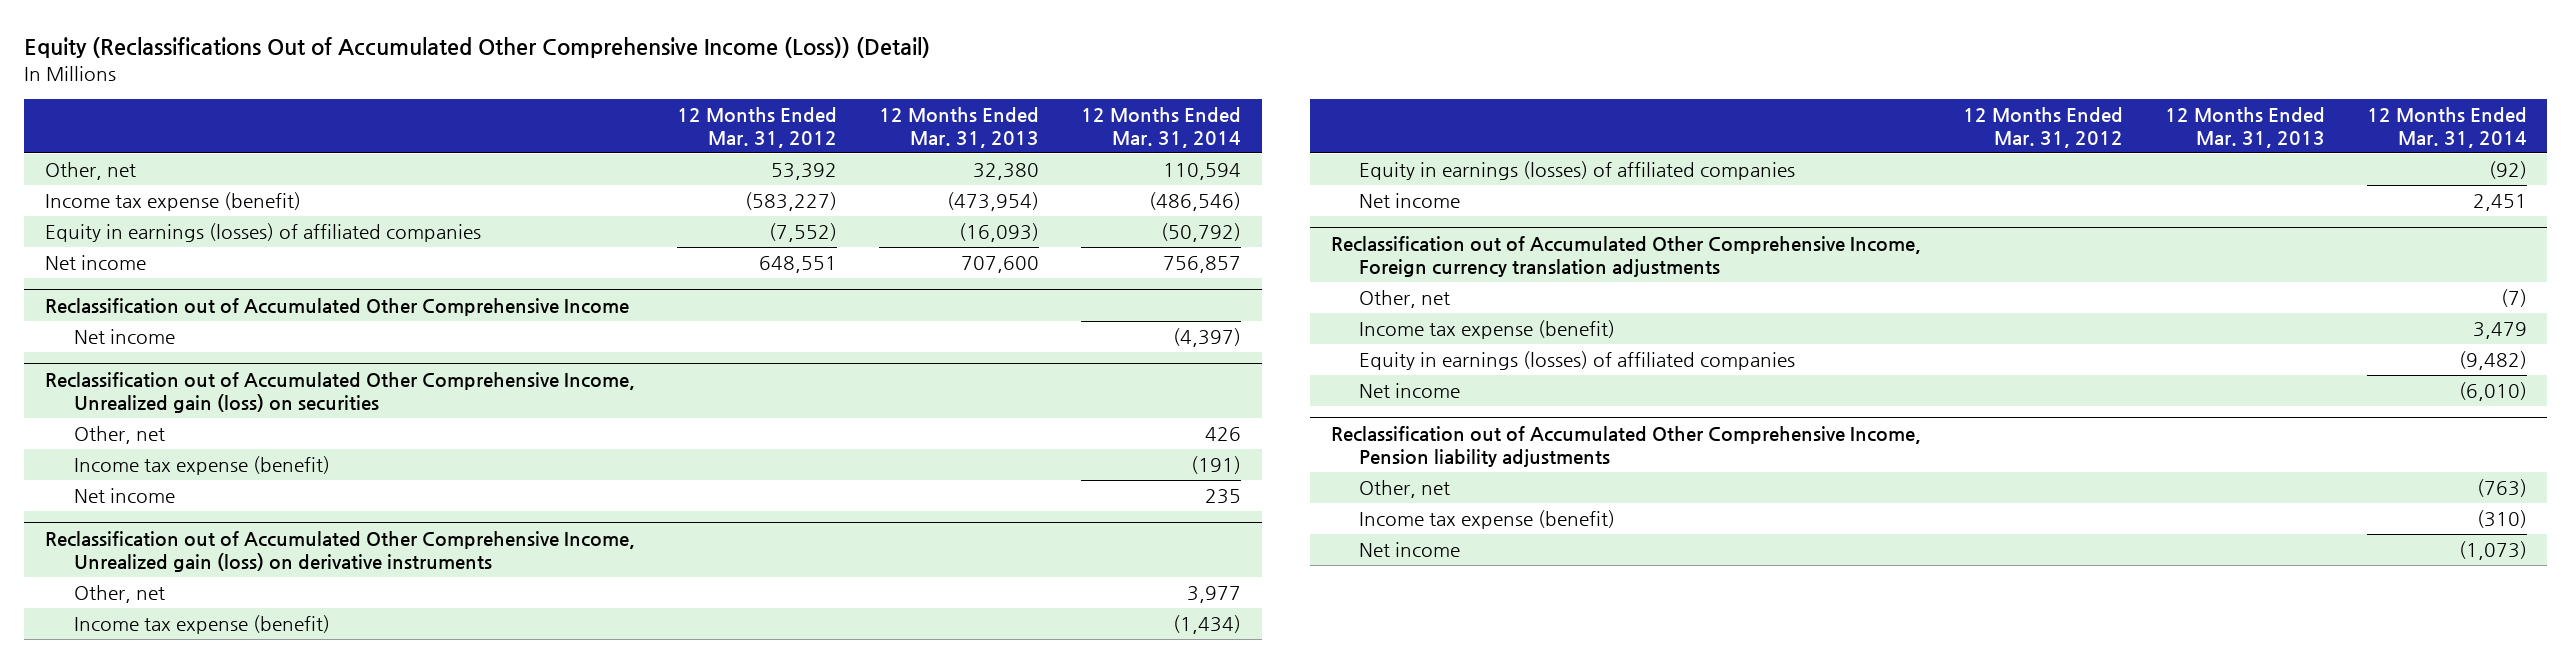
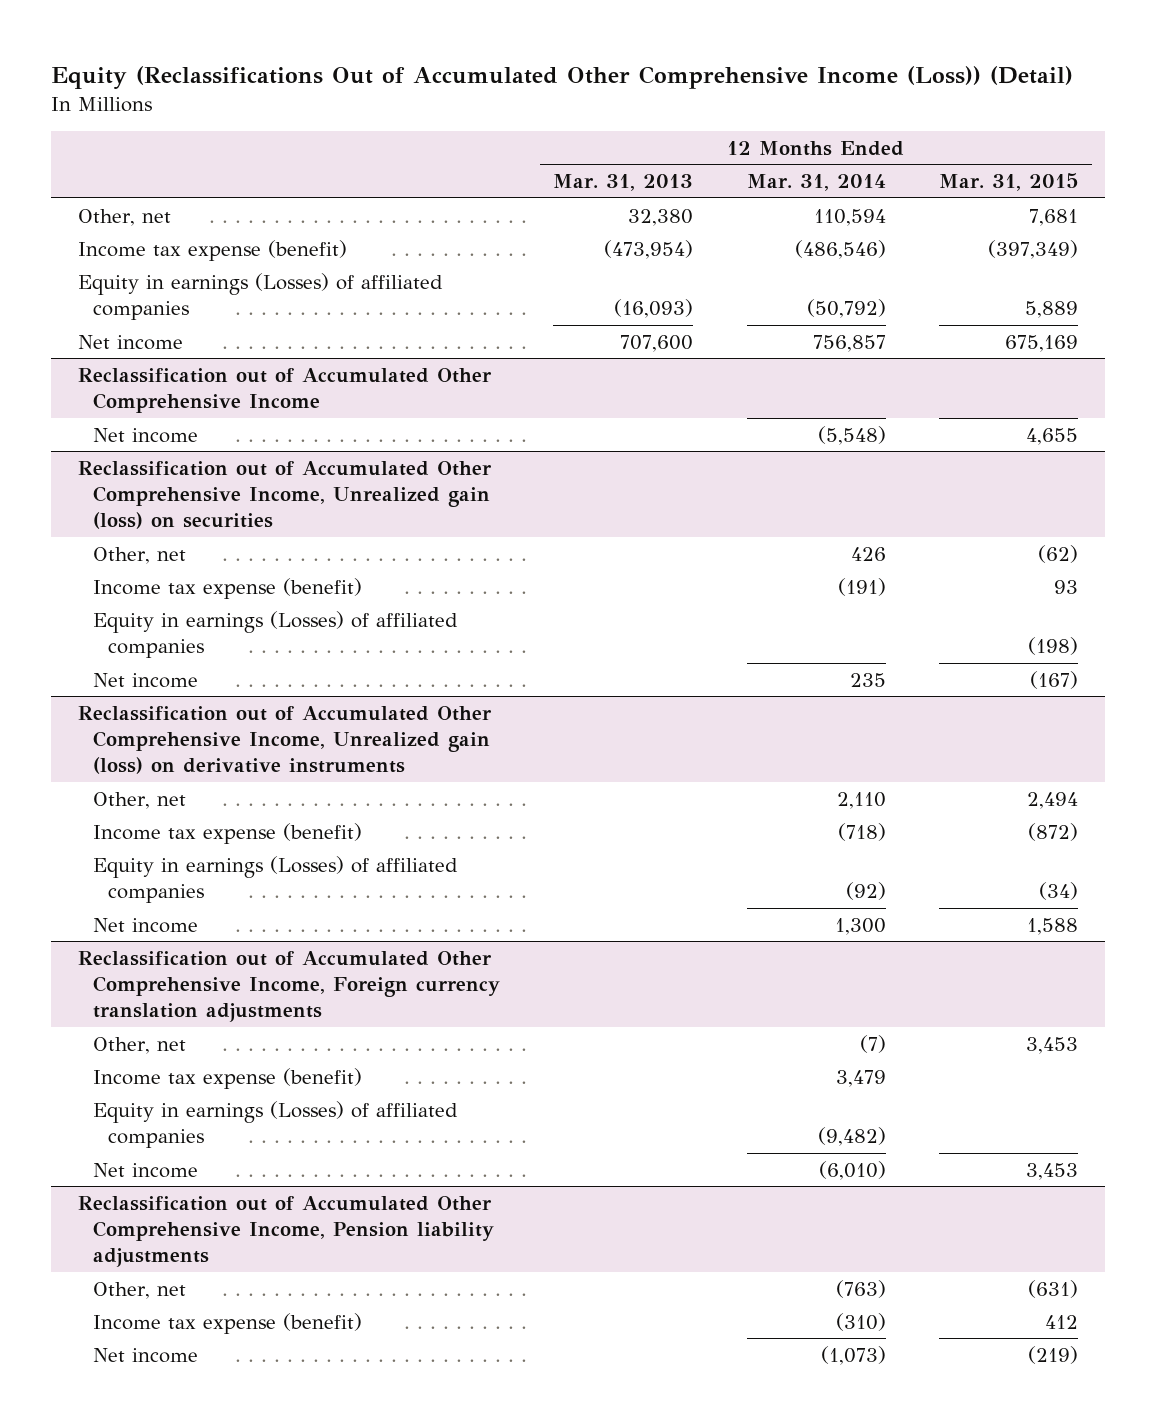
[677,106,838,149] 12 Months Ended Mar. 31, 2012 -> none
none -> [939,173,1079,192] Mar. 31, 2015
[45,223,482,243] Equity in earnings (losses) of affiliated companies -> [77,272,443,320] Equity in earnings (Losses) of affiliated companies
[1173,328,1242,348] (4,397) -> [817,425,886,445] (5,548)
none -> [93,610,459,658] Equity in earnings (Losses) of affiliated companies
[1187,586,1242,604] 3,977 -> [836,791,886,809] 2,110
[1173,615,1242,635] (1,434) -> [837,822,886,841] (718)
[1358,161,1795,181] Equity in earnings (losses) of affiliated companies -> [93,855,459,903] Equity in earnings (Losses) of affiliated companies
[2472,194,2527,212] 2,451 -> [834,917,886,935] 1,300
[1358,351,1795,371] Equity in earnings (losses) of affiliated companies -> [93,1100,459,1148] Equity in earnings (Losses) of affiliated companies

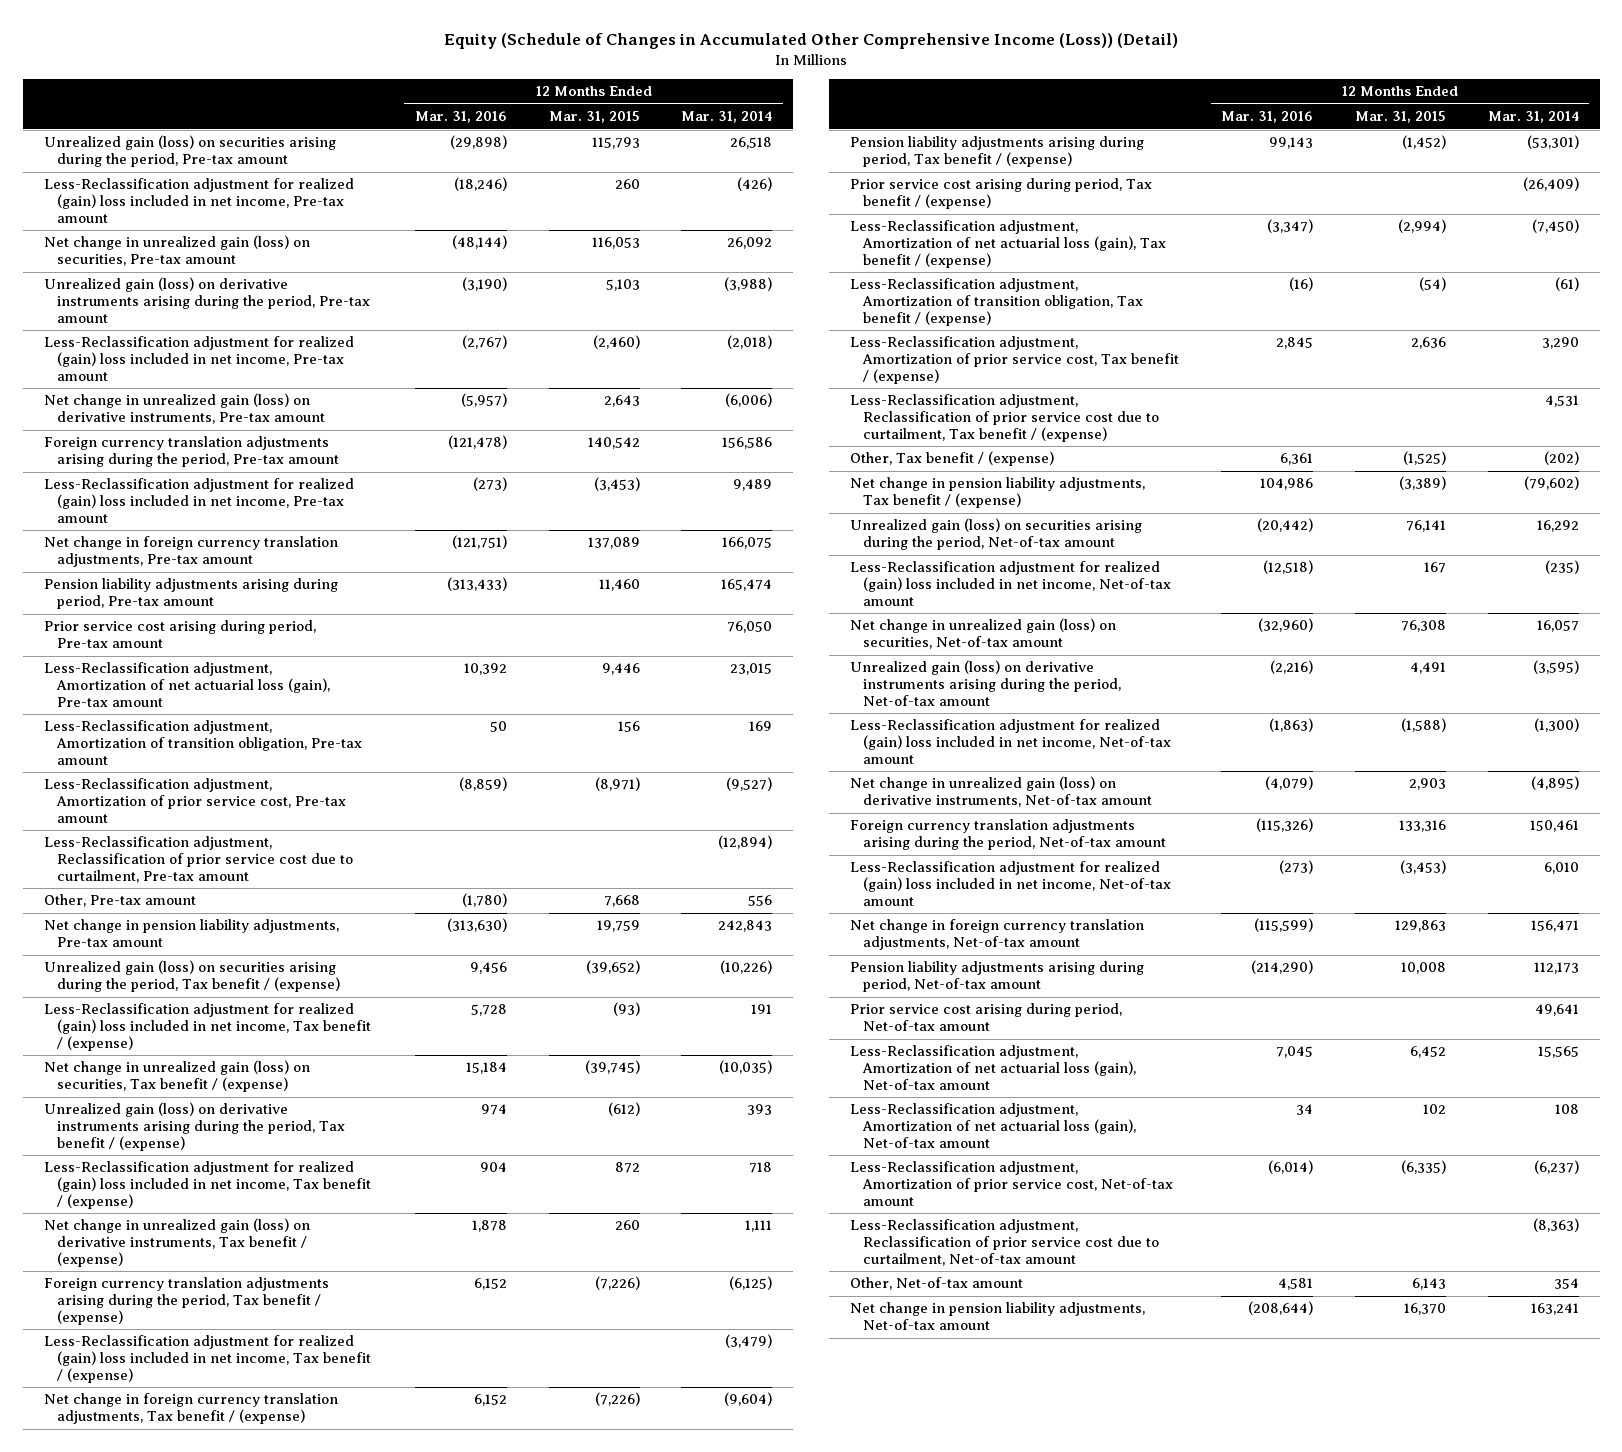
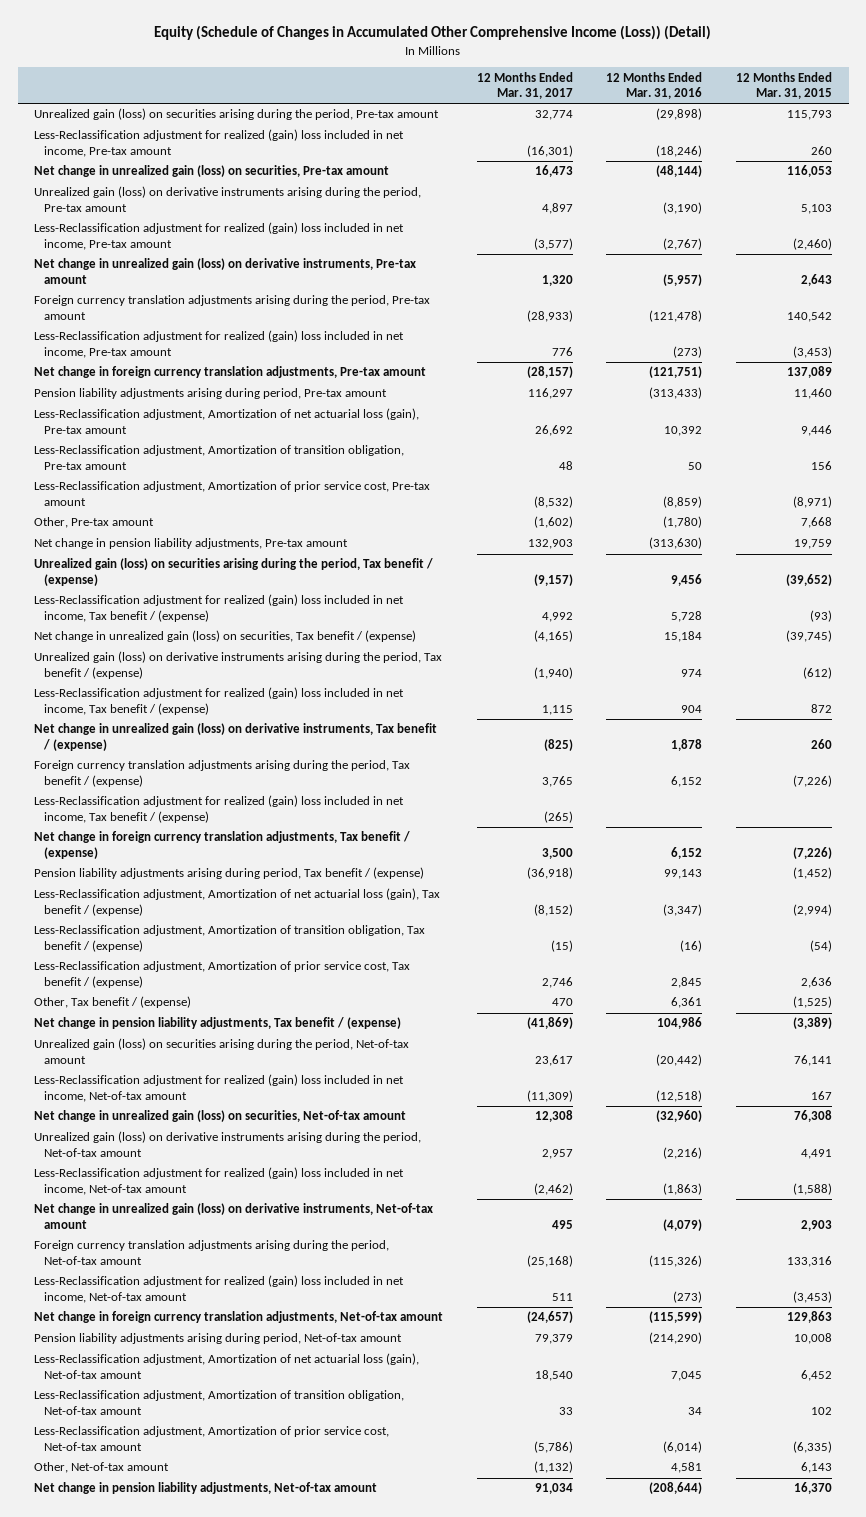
[681,111,773,124] Mar. 31, 2014 -> none
none -> [476,71,573,100] 12 Months Ended Mar. 31, 2017
[43,620,316,649] Prior service cost arising during period, Pre-tax amount -> none
[43,836,353,884] Less-Reclassification adjustment, Reclassification of prior service cost due to curtailment, Pre-tax amount -> none
[850,178,1153,210] Prior service cost arising during period, Tax benefit / (expense) -> none
[850,394,1160,443] Less-Reclassification adjustment, Reclassification of prior service cost due to curtailment, Tax benefit / (expense) -> none
[850,1003,1123,1032] Prior service cost arising during period, Net-of-tax amount -> none
[850,1103,1137,1149] Less-Reclassification adjustment, Amortization of net actuarial loss (gain), Net-of-tax amount -> [34,1390,405,1415] Less-Reclassification adjustment, Amortization of transition obligation, Net-of-tax amount
[850,1219,1160,1267] Less-Reclassification adjustment, Reclassification of prior service cost due to curtailment, Net-of-tax amount -> none

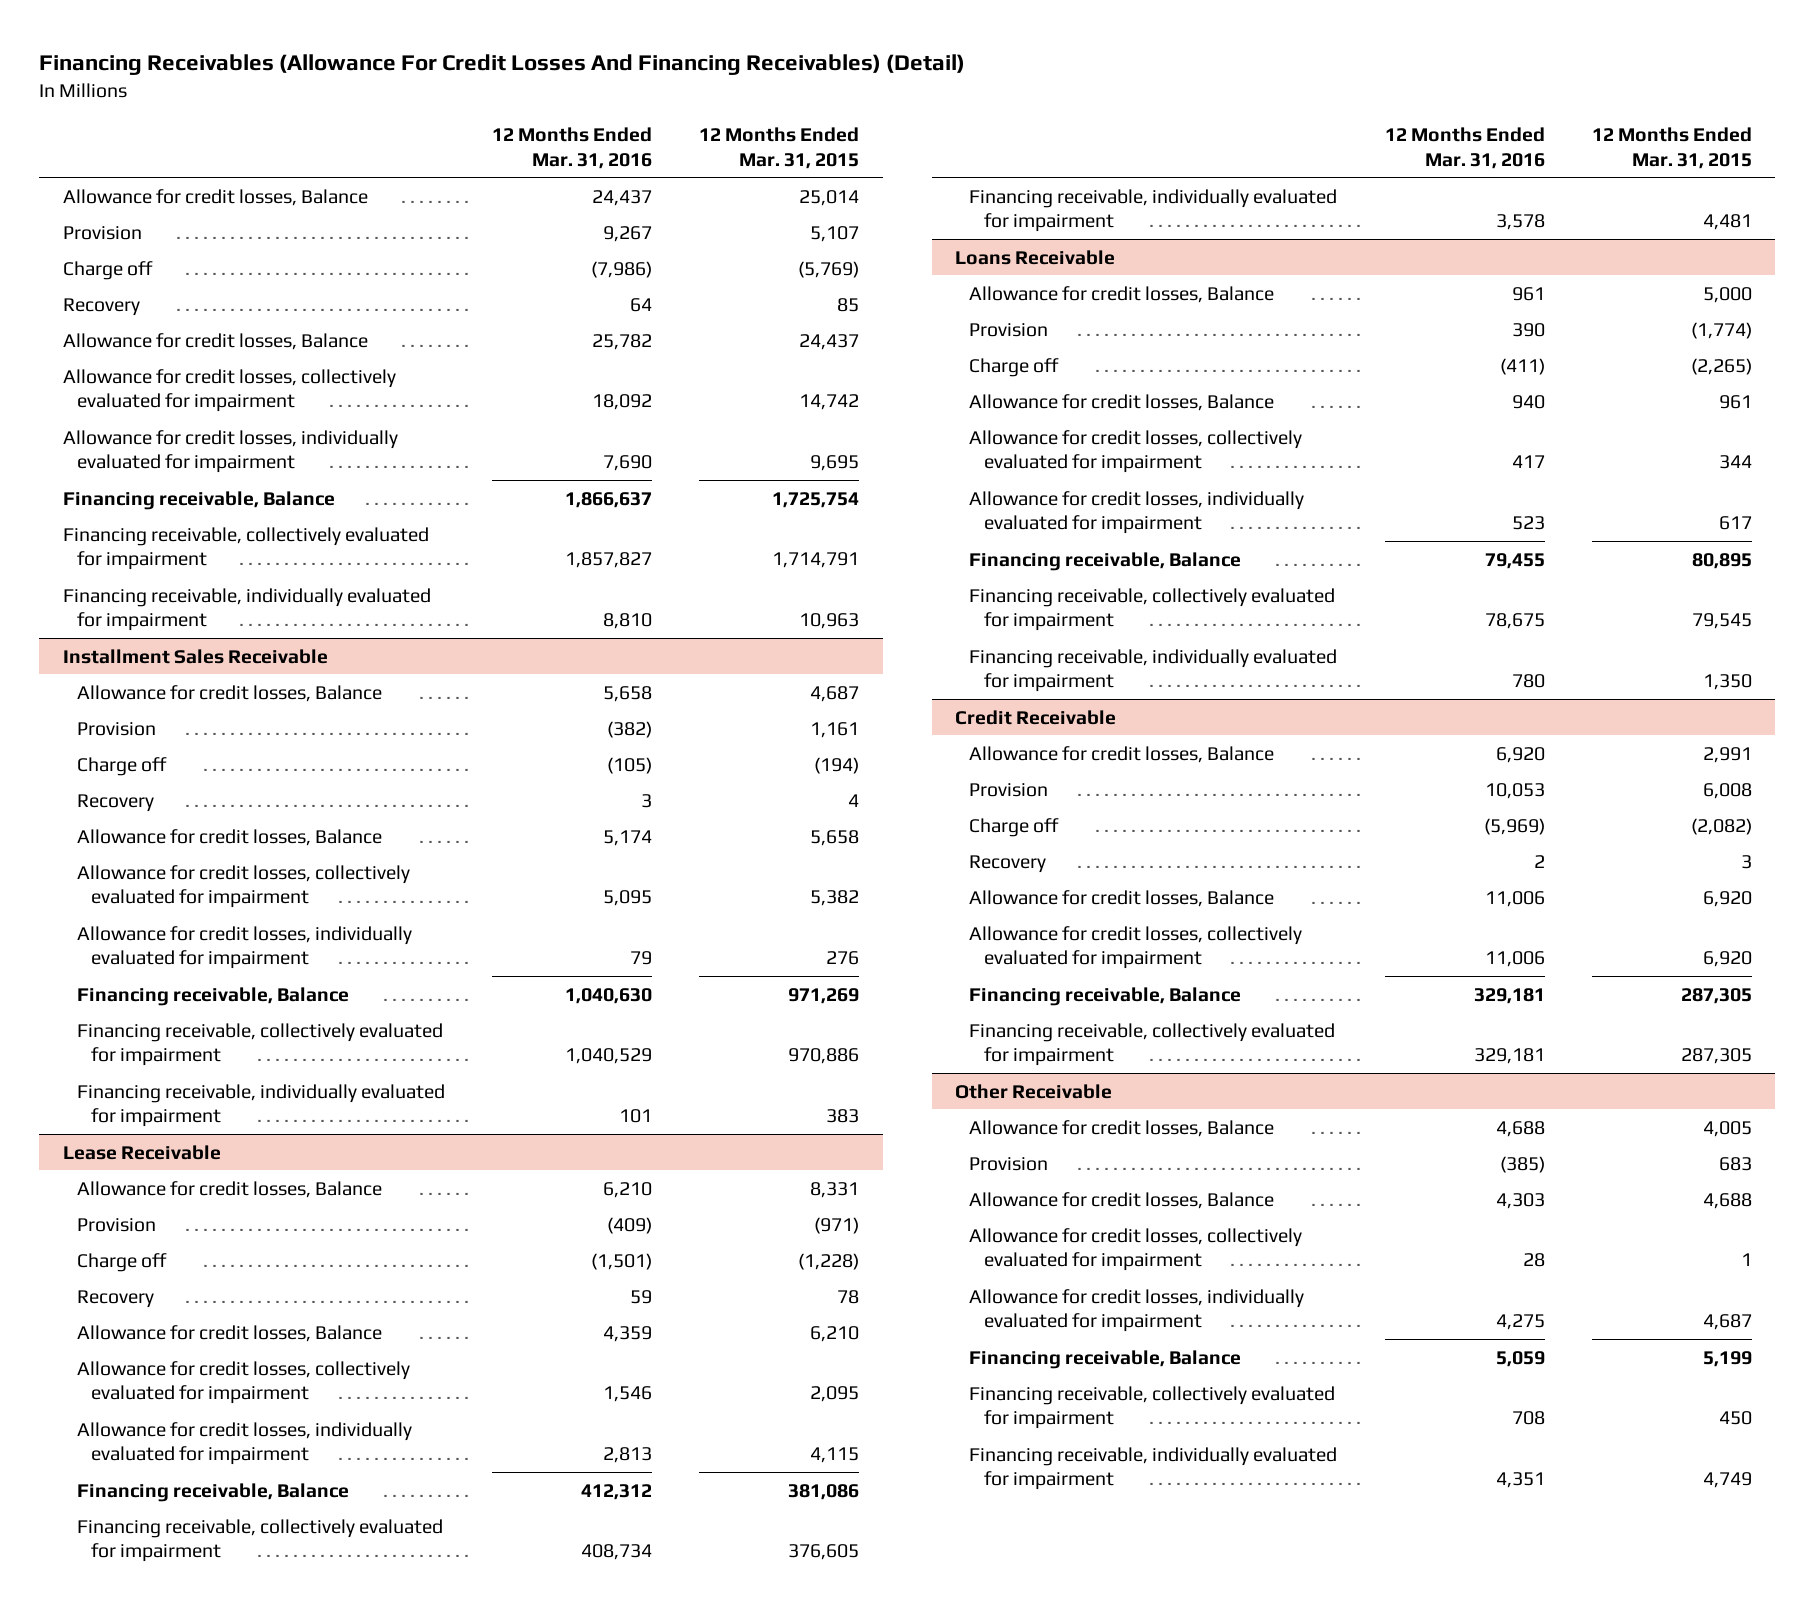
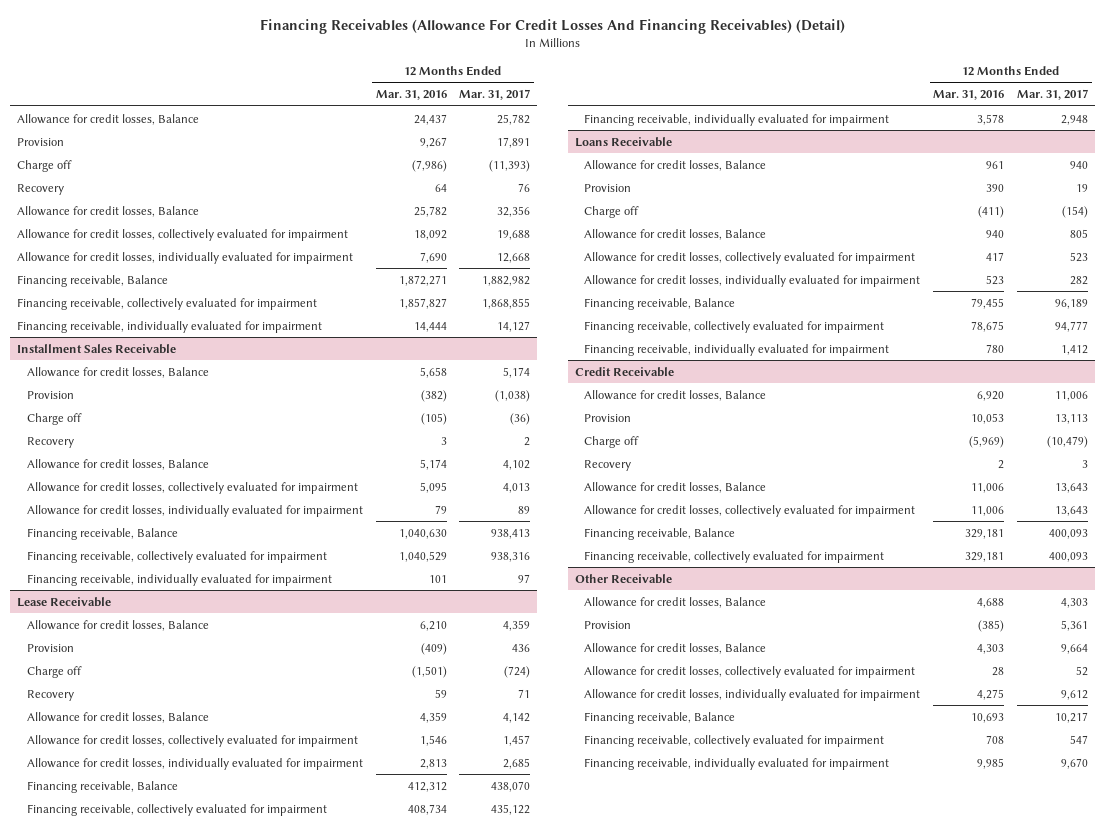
[699,127,860,169] 12 Months Ended Mar. 31, 2015 -> none
none -> [459,89,531,101] Mar. 31, 2017
[565,491,653,508] 1,866,637 -> [398,274,447,286] 1,872,271
[603,613,653,630] 8,810 -> [413,321,447,332] 14,444
[1495,1350,1545,1367] 5,059 -> [971,712,1005,723] 10,693
[1495,1472,1545,1489] 4,351 -> [977,757,1005,769] 9,985

